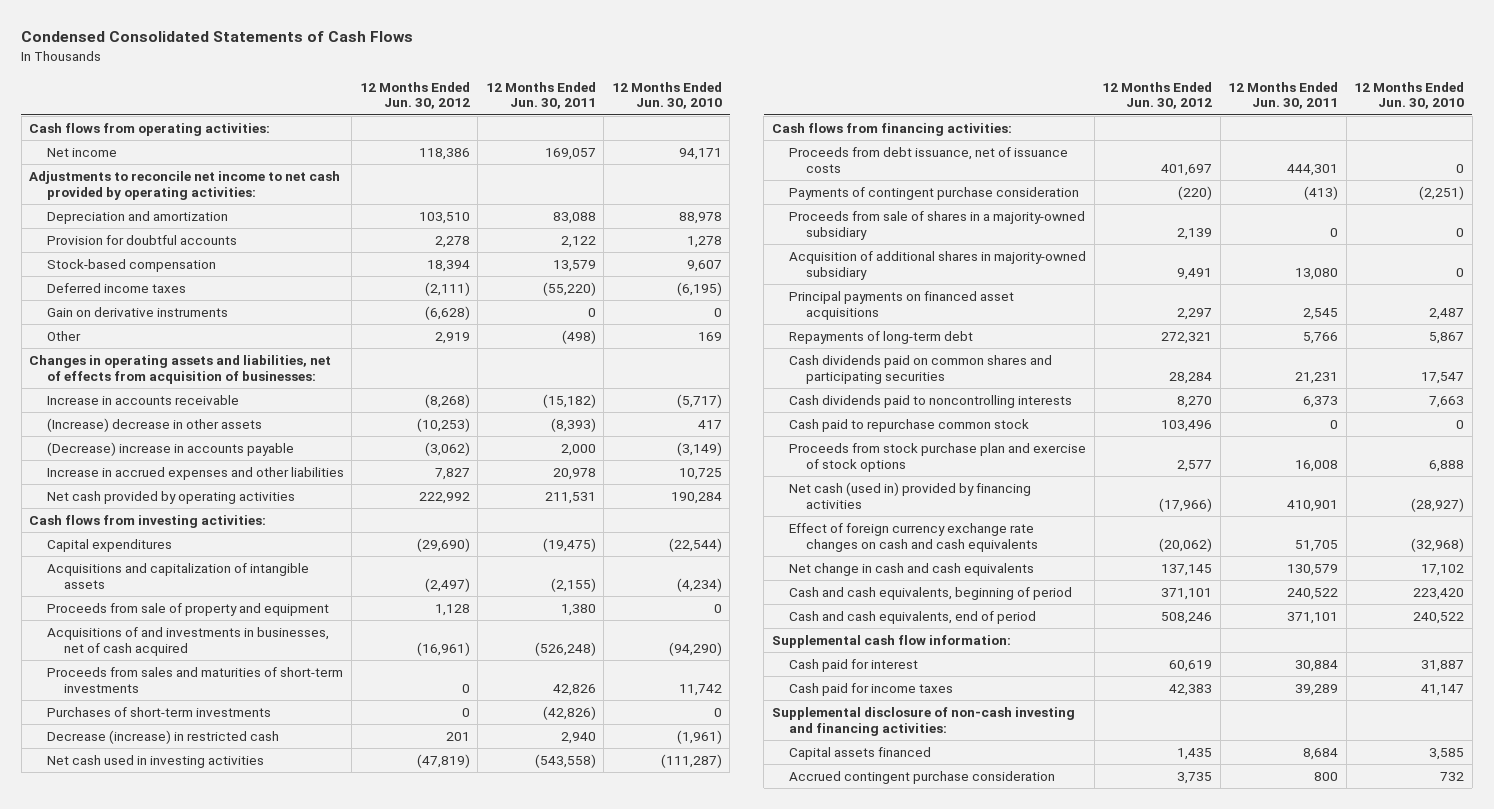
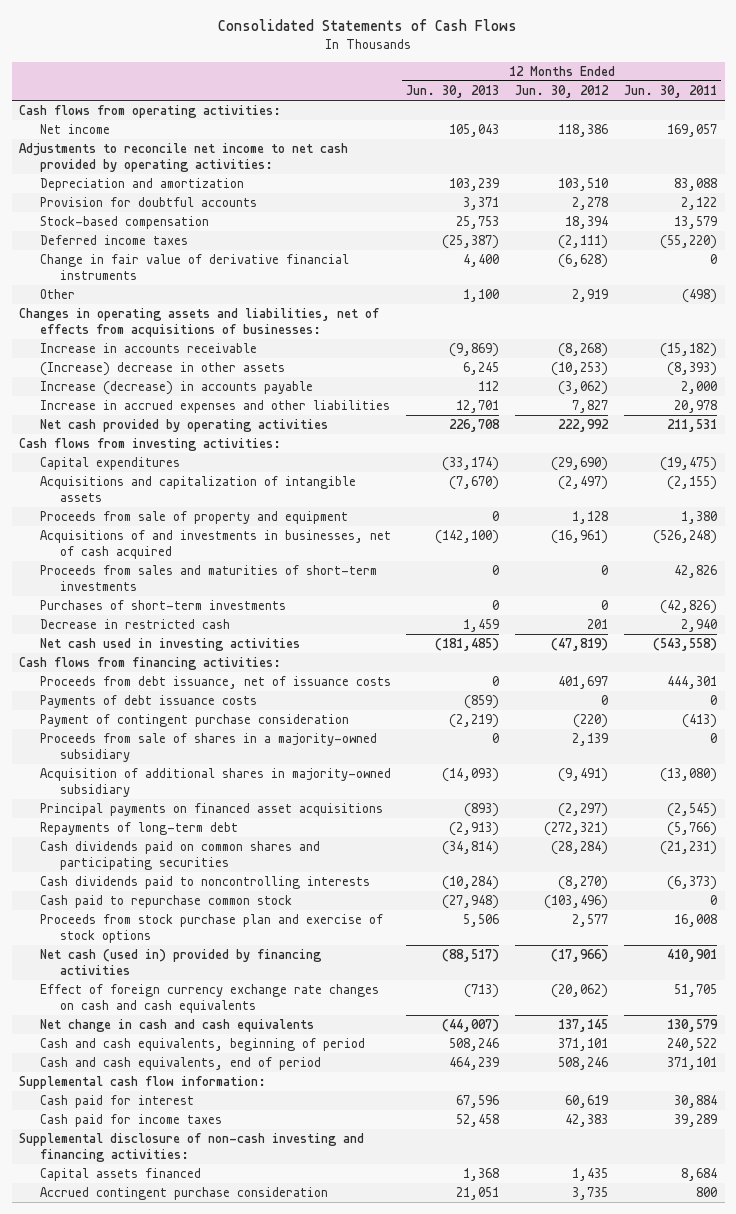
[21,31,414,43] Condensed Consolidated Statements of Cash Flows -> [218,19,518,32] Consolidated Statements of Cash Flows
[611,81,722,110] 12 Months Ended Jun. 30, 2010 -> none
none -> [406,84,500,98] Jun. 30, 2013
[46,307,228,318] Gain on derivative instruments -> [39,254,349,280] Change in fair value of derivative financial instruments
[29,355,332,384] Changes in operating assets and liabilities, net of effects from acquisition of businesses: -> [19,308,380,337] Changes in operating assets and liabilities, net of effects from acquisitions of businesses:
[46,442,294,457] (Decrease) increase in accounts payable -> [39,381,313,396] Increase (decrease) in accounts payable
[46,730,279,745] Decrease (increase) in restricted cash -> [39,619,230,630] Decrease in restricted cash
none -> [39,695,257,709] Payments of debt issuance costs
[789,187,1080,201] Payments of contingent purchase consideration -> [39,714,349,728] Payment of contingent purchase consideration
[1177,267,1213,280] 9,491 -> [558,768,609,783] (9,491)
[1295,267,1339,280] 13,080 -> [659,768,717,783] (13,080)
[1177,307,1213,320] 2,297 -> [558,803,609,818] (2,297)
[1303,307,1339,320] 2,545 -> [666,803,717,818] (2,545)
[1161,332,1213,345] 272,321 -> [544,822,609,837] (272,321)
[1303,332,1339,345] 5,766 -> [666,822,717,837] (5,766)
[1169,371,1213,384] 28,284 -> [551,841,609,856] (28,284)
[1295,371,1339,384] 21,231 -> [659,841,717,856] (21,231)
[1177,396,1213,409] 8,270 -> [558,876,609,891] (8,270)
[1303,396,1339,409] 6,373 -> [666,876,717,891] (6,373)
[1161,420,1213,433] 103,496 -> [544,895,609,910] (103,496)

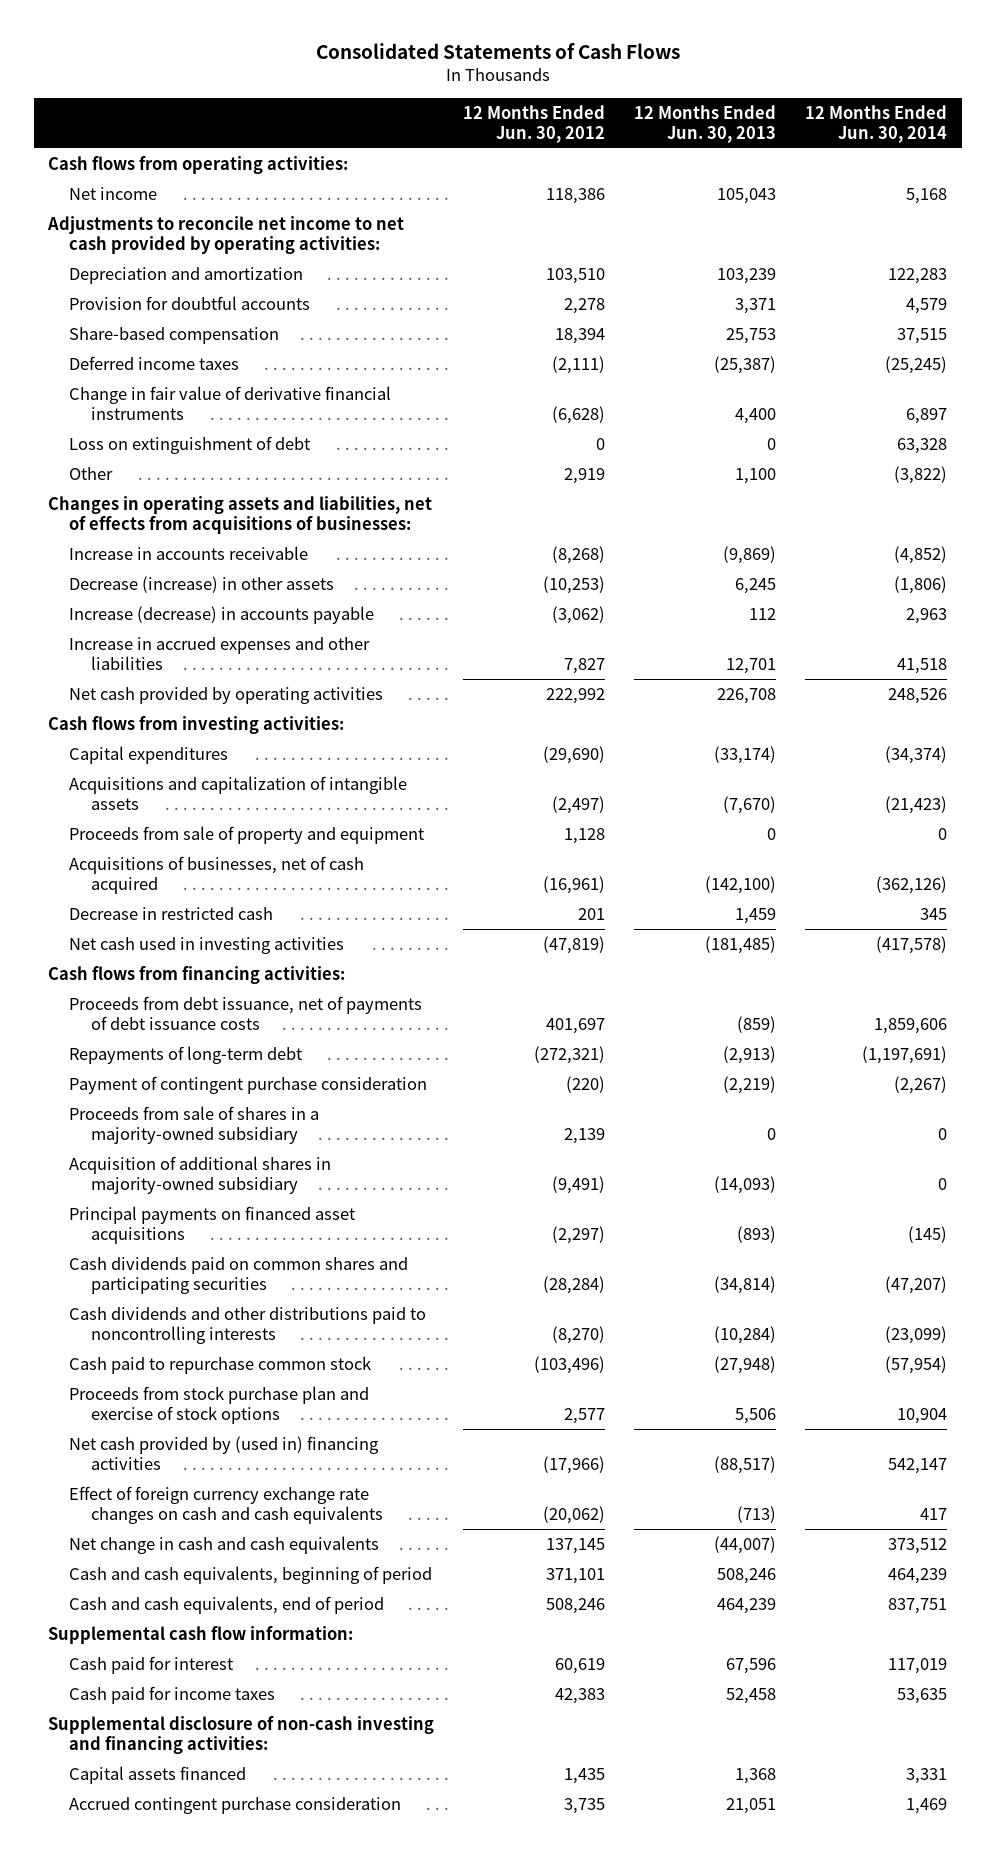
[623,84,717,98] Jun. 30, 2011 -> none
none -> [805,104,948,143] 12 Months Ended Jun. 30, 2014
[39,216,209,230] Stock-based compensation -> [69,326,280,344] Share-based compensation
none -> [69,435,311,454] Loss on extinguishment of debt
[39,362,285,377] (Increase) decrease in other assets -> [69,575,335,593] Decrease (increase) in other assets
[39,565,377,591] Proceeds from sales and maturities of short-term investments -> none
[39,600,286,611] Purchases of short-term investments -> none
[39,530,391,559] Acquisitions of and investments in businesses, net of cash acquired -> [69,855,365,895] Acquisitions of businesses, net of cash acquired
[39,695,257,709] Payments of debt issuance costs -> none
[39,676,391,690] Proceeds from debt issuance, net of issuance costs -> [69,995,423,1031] Proceeds from debt issuance, net of payments of debt issuance costs
[492,676,500,687] 0 -> [737,1016,777,1034] (859)
[39,822,238,836] Repayments of long-term debt -> [69,1045,303,1064] Repayments of long-term debt
[39,876,370,890] Cash dividends paid to noncontrolling interests -> [69,1306,427,1345] Cash dividends and other distributions paid to noncontrolling interests
[39,949,322,975] Net cash (used in) provided by financing activities -> [69,1435,380,1471] Net cash provided by (used in) financing activities

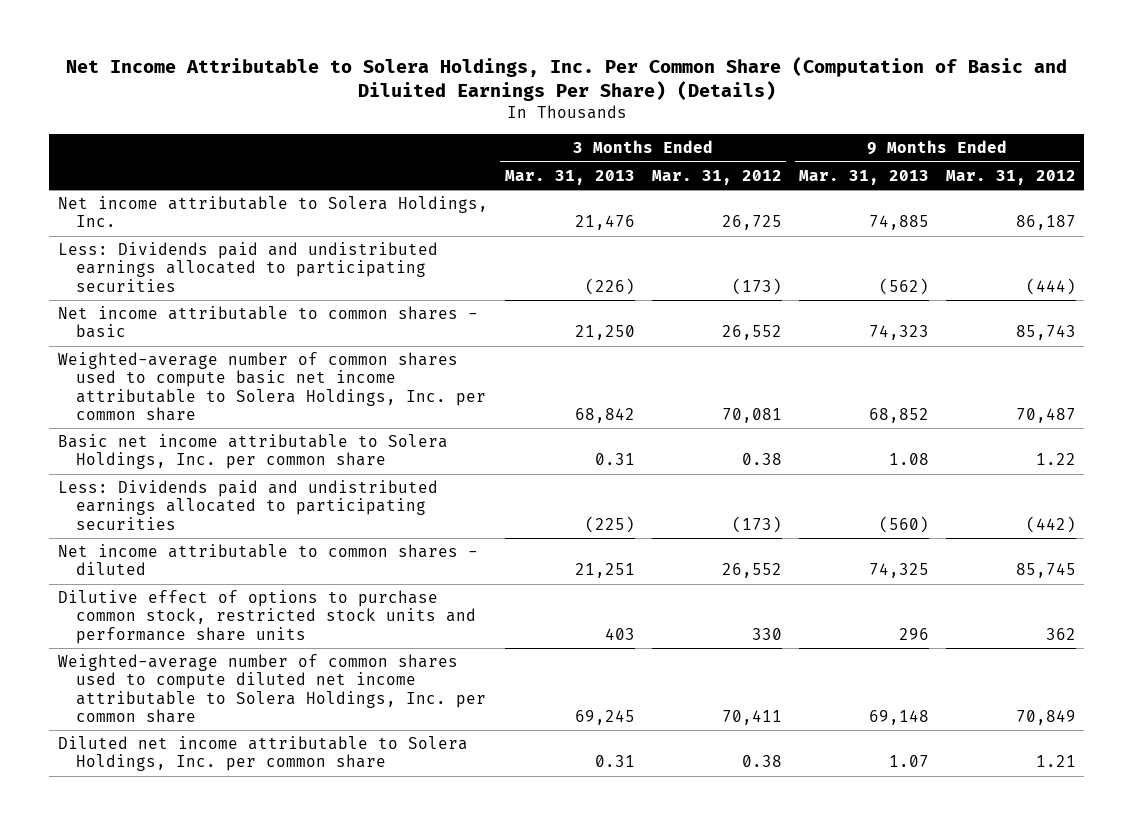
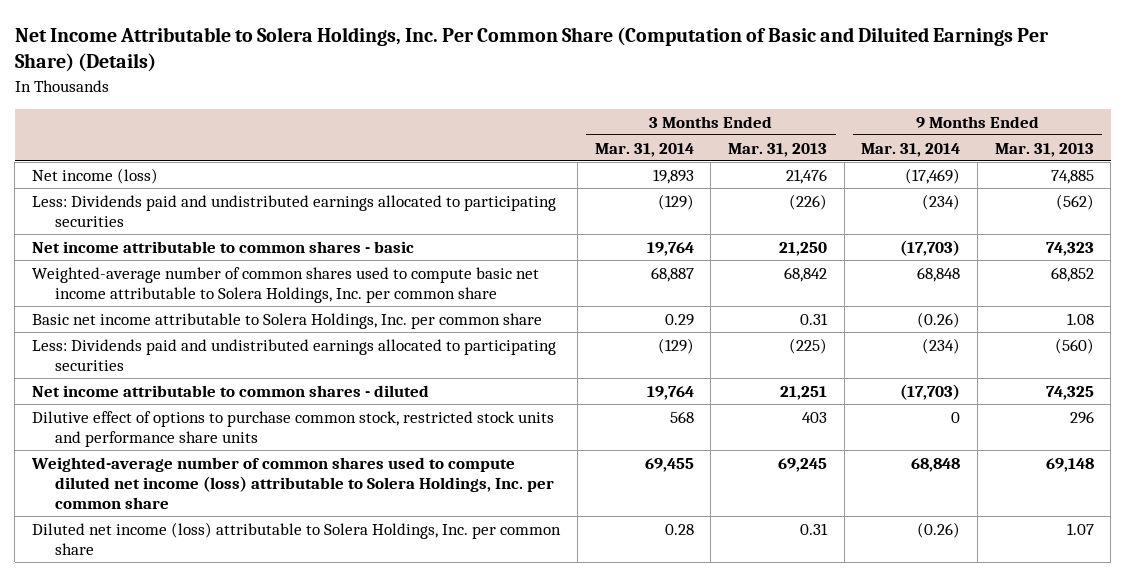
[651,169,782,185] Mar. 31, 2012 -> none
[945,169,1076,185] Mar. 31, 2012 -> none
none -> [594,142,694,157] Mar. 31, 2014
none -> [861,142,961,157] Mar. 31, 2014
[57,196,488,228] Net income attributable to Solera Holdings, Inc. -> [32,167,159,184] Net income (loss)
[57,654,486,723] Weighted-average number of common shares used to compute diluted net income attributable to Solera Holdings, Inc. per common share -> [31,456,554,509] Weighted-average number of common shares used to compute diluted net income (loss) attributable to Solera Holdings, Inc. per common share
[57,736,468,772] Diluted net income attributable to Solera Holdings, Inc. per common share -> [32,521,562,555] Diluted net income (loss) attributable to Solera Holdings, Inc. per common share

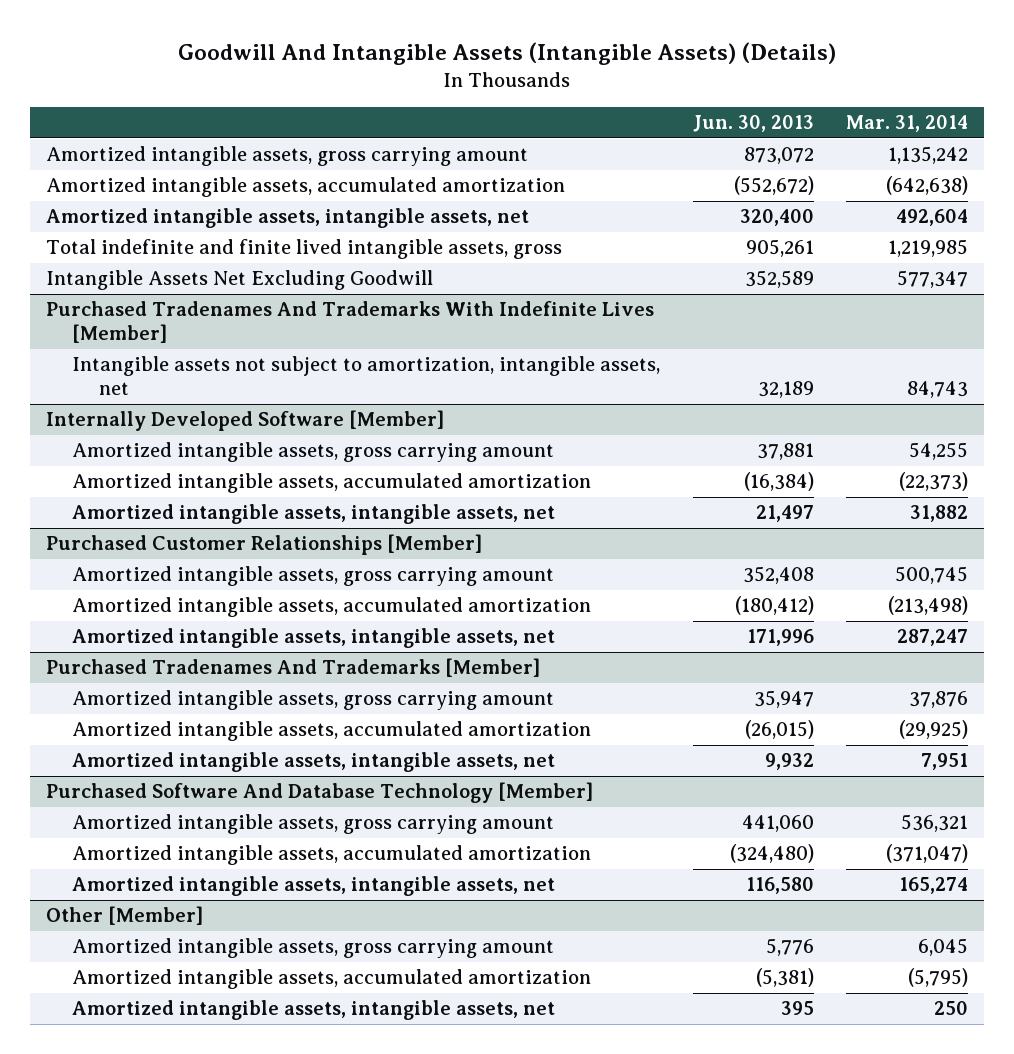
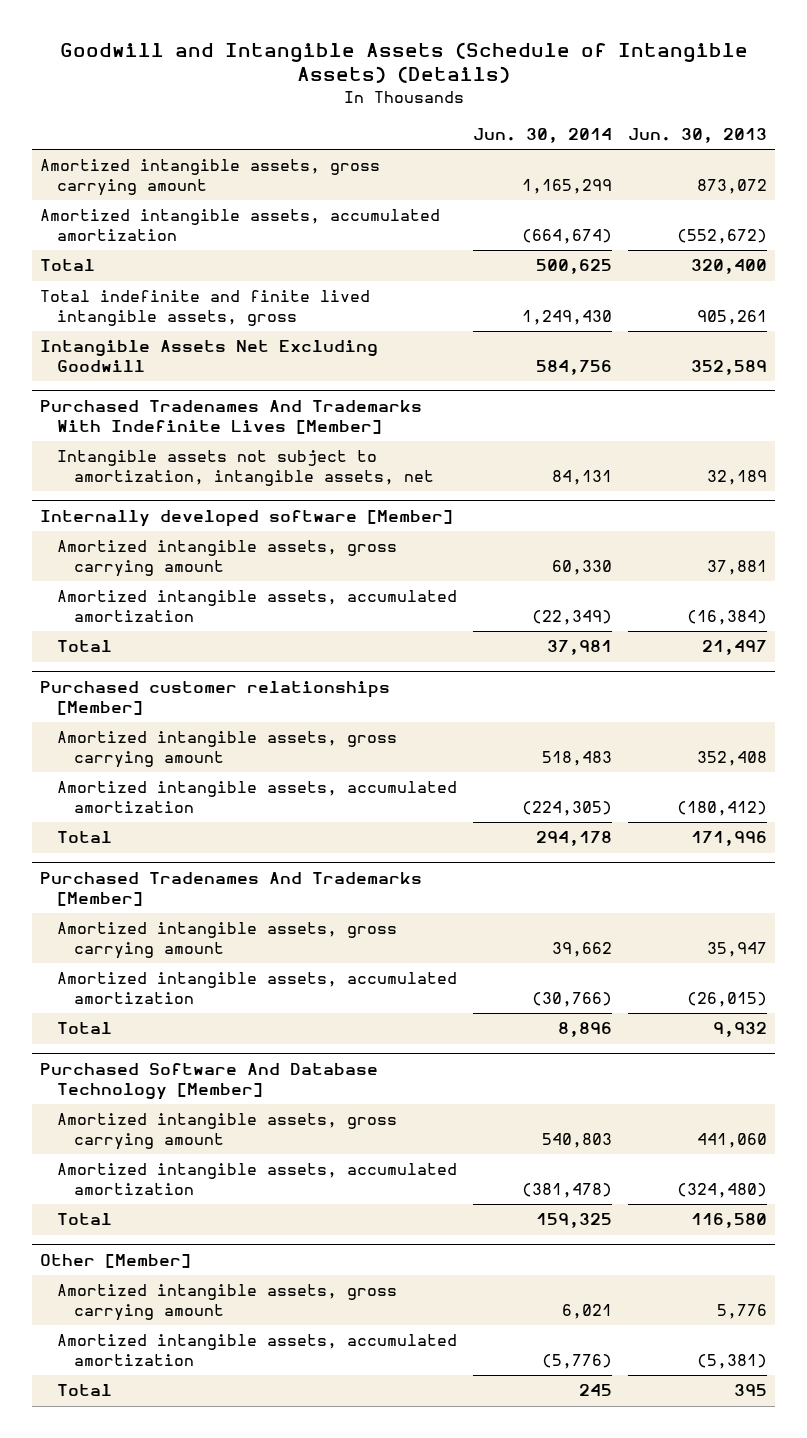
[178,42,837,66] Goodwill And Intangible Assets (Intangible Assets) (Details) -> [59,41,748,84] Goodwill and Intangible Assets (Schedule of Intangible Assets) (Details)
[846,115,969,133] Mar. 31, 2014 -> none
none -> [473,128,613,144] Jun. 30, 2014
[45,208,529,229] Amortized intangible assets, intangible assets, net -> [40,259,96,272] Total
[45,410,444,432] Internally Developed Software [Member] -> [40,510,454,528] Internally developed software [Member]
[72,504,556,525] Amortized intangible assets, intangible assets, net -> [56,640,112,653] Total
[45,534,482,556] Purchased Customer Relationships [Member] -> [40,681,391,715] Purchased customer relationships [Member]
[72,628,556,649] Amortized intangible assets, intangible assets, net -> [56,831,112,844] Total
[72,752,556,773] Amortized intangible assets, intangible assets, net -> [56,1022,112,1035] Total
[72,876,556,897] Amortized intangible assets, intangible assets, net -> [56,1213,112,1226] Total
[72,1000,556,1021] Amortized intangible assets, intangible assets, net -> [56,1384,112,1397] Total

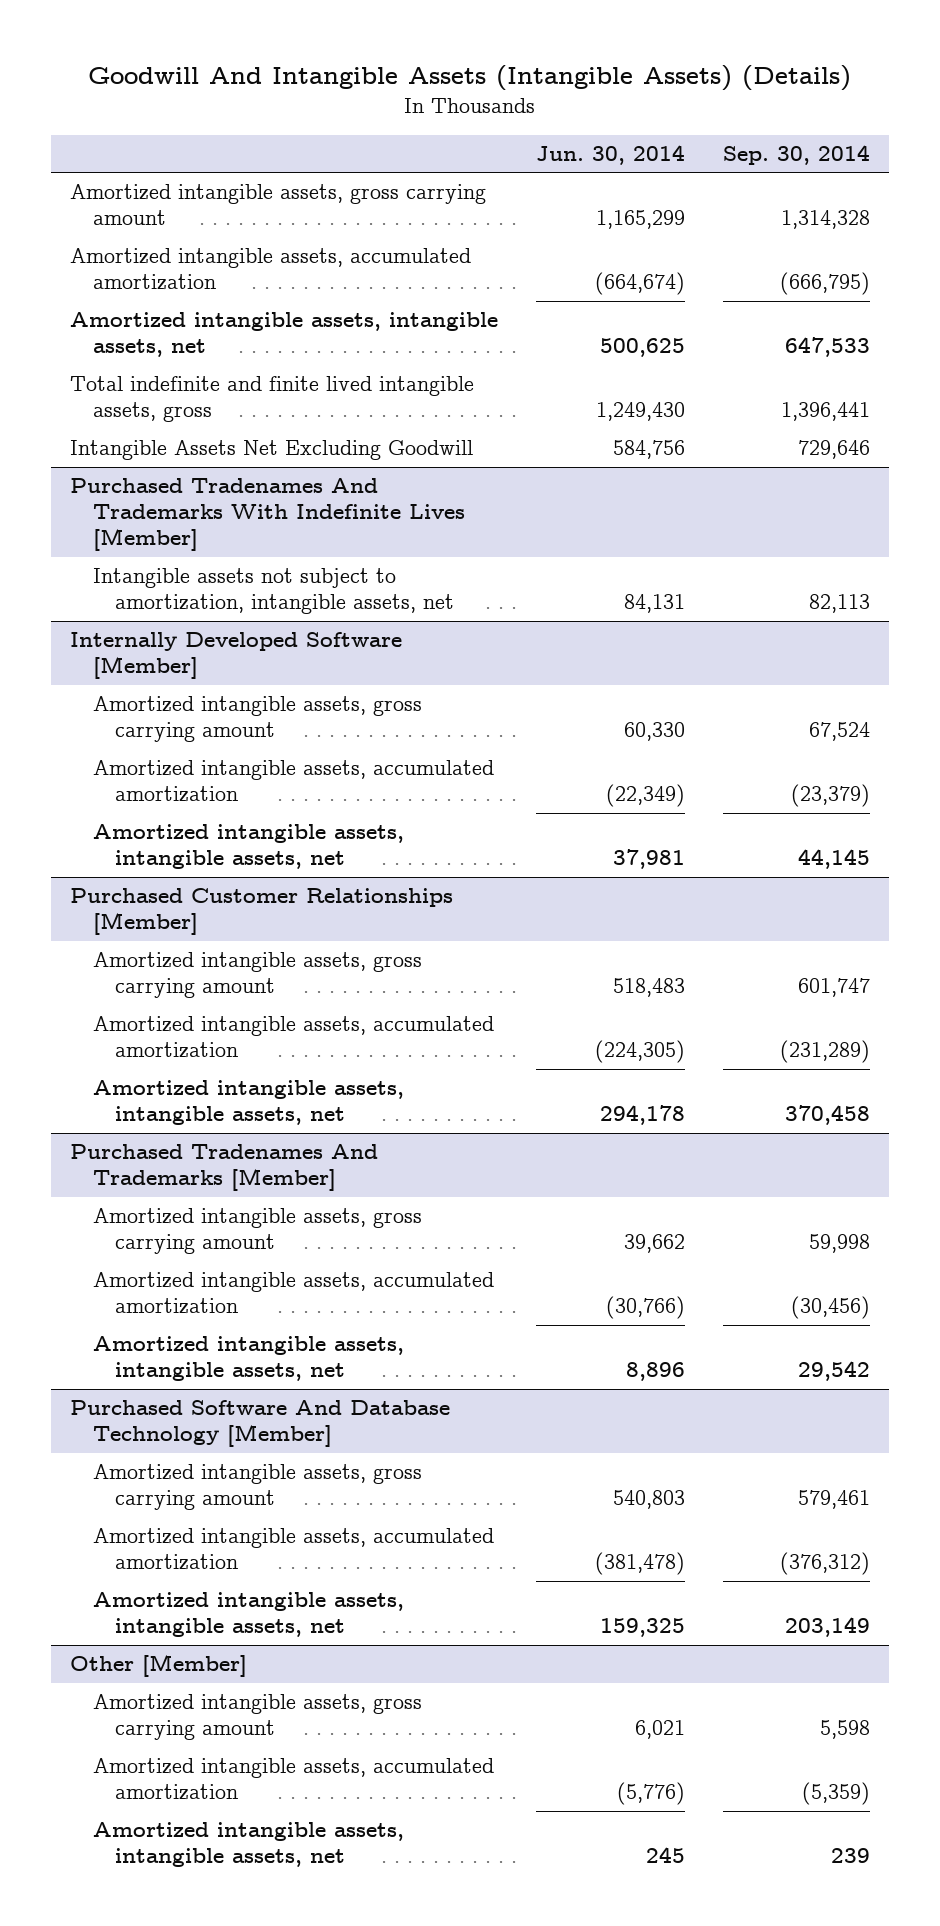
[59,41,748,84] Goodwill and Intangible Assets (Schedule of Intangible Assets) (Details) -> [87,65,851,92] Goodwill And Intangible Assets (Intangible Assets) (Details)
[628,128,768,144] Jun. 30, 2013 -> none
none -> [722,144,870,165] Sep. 30, 2014
[40,259,96,272] Total -> [69,312,498,358] Amortized intangible assets, intangible assets, net
[40,510,454,528] Internally developed software [Member] -> [69,632,402,680] Internally Developed Software [Member]
[56,640,112,653] Total -> [92,824,404,870] Amortized intangible assets, intangible assets, net
[40,681,391,715] Purchased customer relationships [Member] -> [69,888,453,936] Purchased Customer Relationships [Member]
[56,831,112,844] Total -> [92,1080,404,1126] Amortized intangible assets, intangible assets, net
[56,1022,112,1035] Total -> [92,1336,404,1382] Amortized intangible assets, intangible assets, net
[56,1213,112,1226] Total -> [92,1592,404,1638] Amortized intangible assets, intangible assets, net
[56,1384,112,1397] Total -> [92,1822,404,1868] Amortized intangible assets, intangible assets, net

